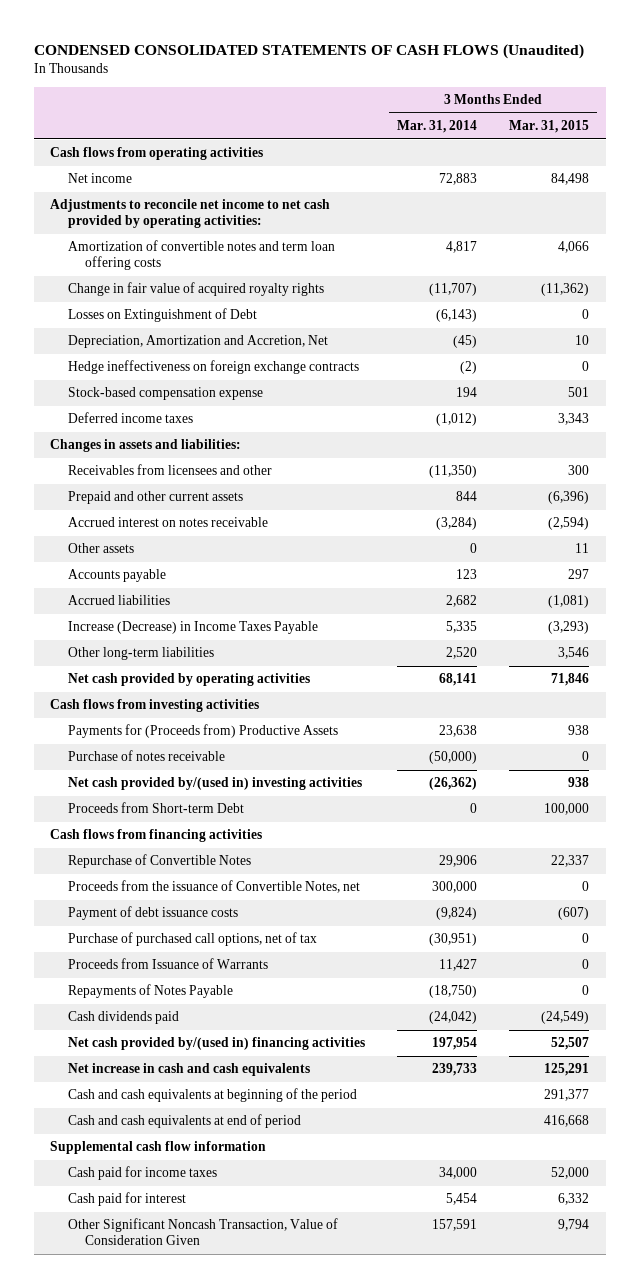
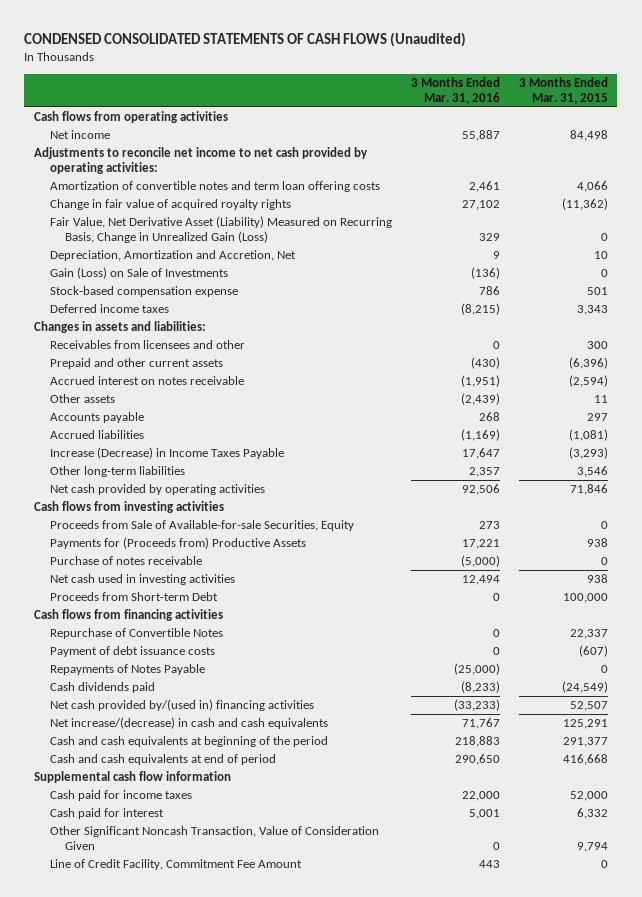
[396,120,477,134] Mar. 31, 2014 -> none
none -> [410,77,500,104] 3 Months Ended Mar. 31, 2016
[67,308,257,323] Losses on Extinguishment of Debt -> none
none -> [49,216,392,243] Fair Value, Net Derivative Asset (Liability) Measured on Recurring Basis, Change in Unrealized Gain (Loss)
[67,360,359,375] Hedge ineffectiveness on foreign exchange contracts -> none
none -> [49,267,228,280] Gain (Loss) on Sale of Investments
none -> [49,520,354,532] Proceeds from Sale of Available-for-sale Securities, Equity
[67,777,362,791] Net cash provided by/(used in) investing activities -> [49,574,235,586] Net cash used in investing activities
[67,880,360,894] Proceeds from the issuance of Convertible Notes, net -> none
[67,932,317,947] Purchase of purchased call options, net of tax -> none
[67,958,268,970] Proceeds from Issuance of Warrants -> none
[67,1063,310,1077] Net increase in cash and cash equivalents -> [49,717,328,730] Net increase/(decrease) in cash and cash equivalents
none -> [49,859,302,871] Line of Credit Facility, Commitment Fee Amount

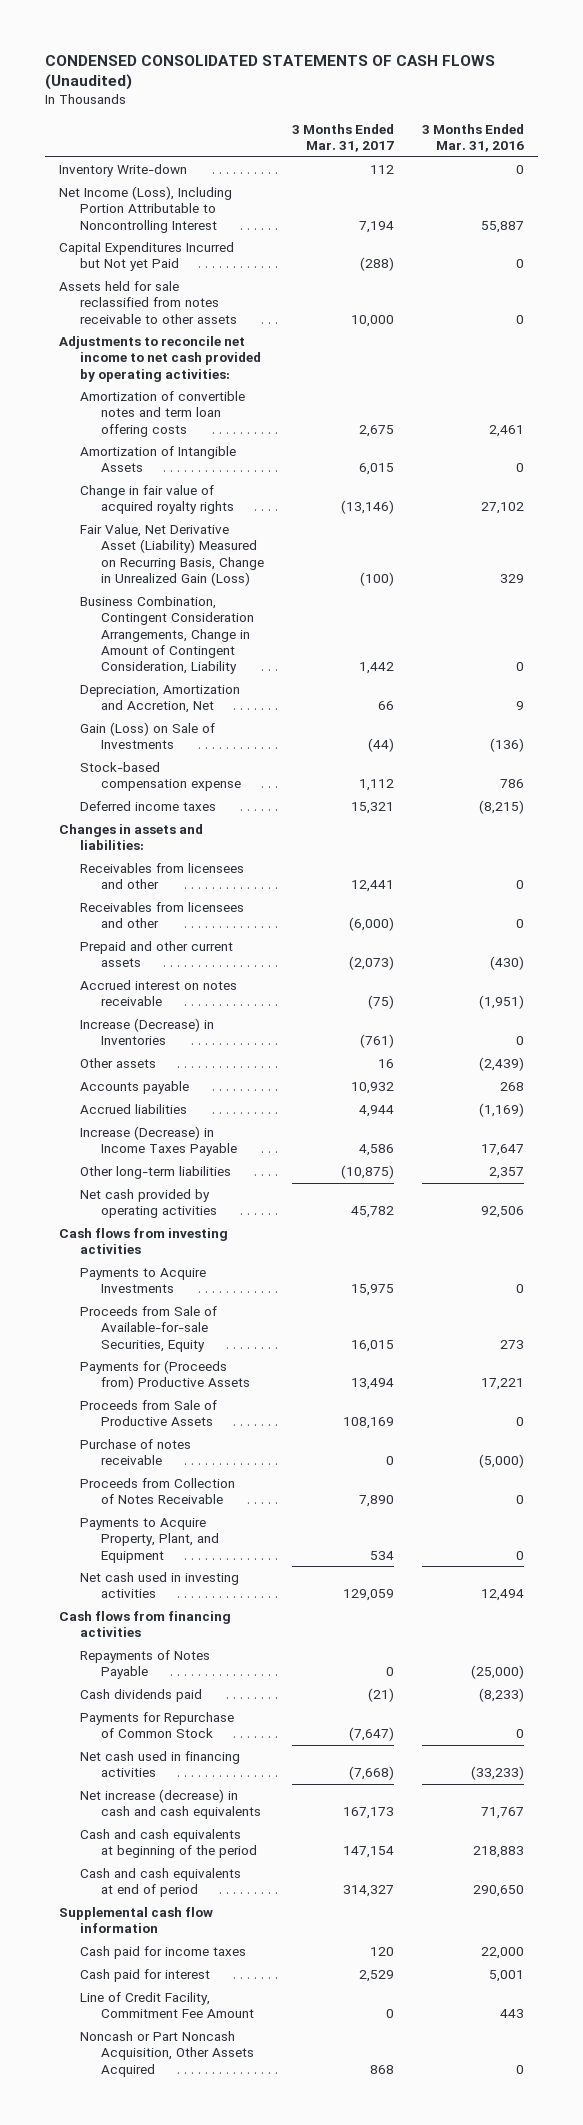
[518,77,608,104] 3 Months Ended Mar. 31, 2015 -> none
none -> [291,123,394,153] 3 Months Ended Mar. 31, 2017
[34,111,229,124] Cash flows from operating activities -> none
none -> [58,164,187,178] Inventory Write-down
[49,130,110,140] Net income -> [58,186,232,233] Net Income (Loss), Including Portion Attributable to Noncontrolling Interest
none -> [58,242,234,272] Capital Expenditures Incurred but Not yet Paid
none -> [58,281,237,324] Assets held for sale reclassified from notes receivable to other assets
none -> [79,446,236,473] Amortization of Intangible Assets
none -> [79,596,254,674] Business Combination, Contingent Consideration Arrangements, Change in Amount of Contingent Consideration, Liability
none -> [79,902,244,929] Receivables from licensees and other
none -> [79,1018,214,1046] Increase (Decrease) in Inventories
none -> [79,1268,206,1294] Payments to Acquire Investments
none -> [79,1400,217,1427] Proceeds from Sale of Productive Assets
none -> [79,1478,235,1505] Proceeds from Collection of Notes Receivable
none -> [79,1518,219,1563] Payments to Acquire Property, Plant, and Equipment
[49,592,218,602] Proceeds from Short-term Debt -> none
[49,628,223,640] Repurchase of Convertible Notes -> none
[49,646,215,658] Payment of debt issuance costs -> none
none -> [79,1712,234,1739] Payments for Repurchase of Common Stock
[49,699,314,712] Net cash provided by/(used in) financing activities -> [79,1751,240,1778] Net cash used in financing activities
[49,717,328,730] Net increase/(decrease) in cash and cash equivalents -> [79,1789,261,1820] Net increase (decrease) in cash and cash equivalents
[49,826,379,850] Other Significant Noncash Transaction, Value of Consideration Given -> none
none -> [79,2031,254,2077] Noncash or Part Noncash Acquisition, Other Assets Acquired

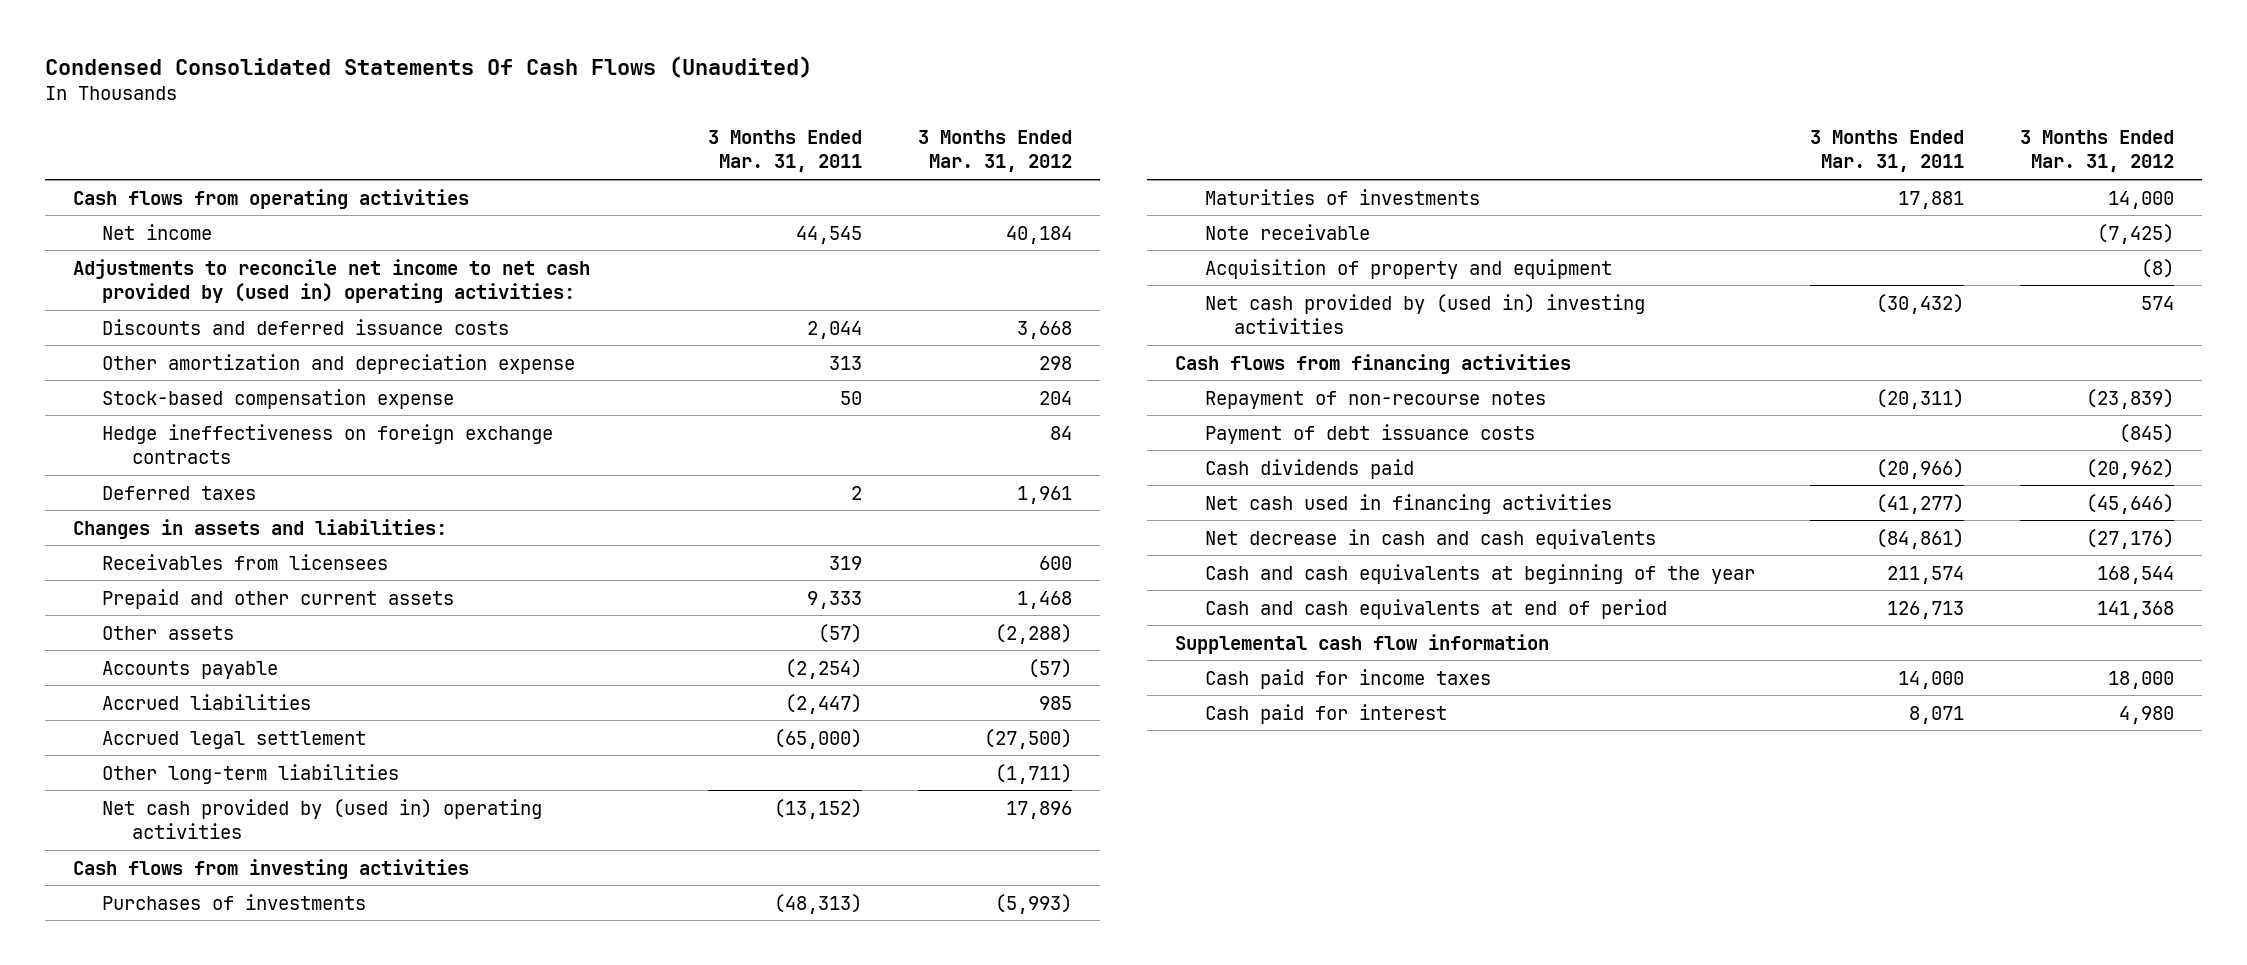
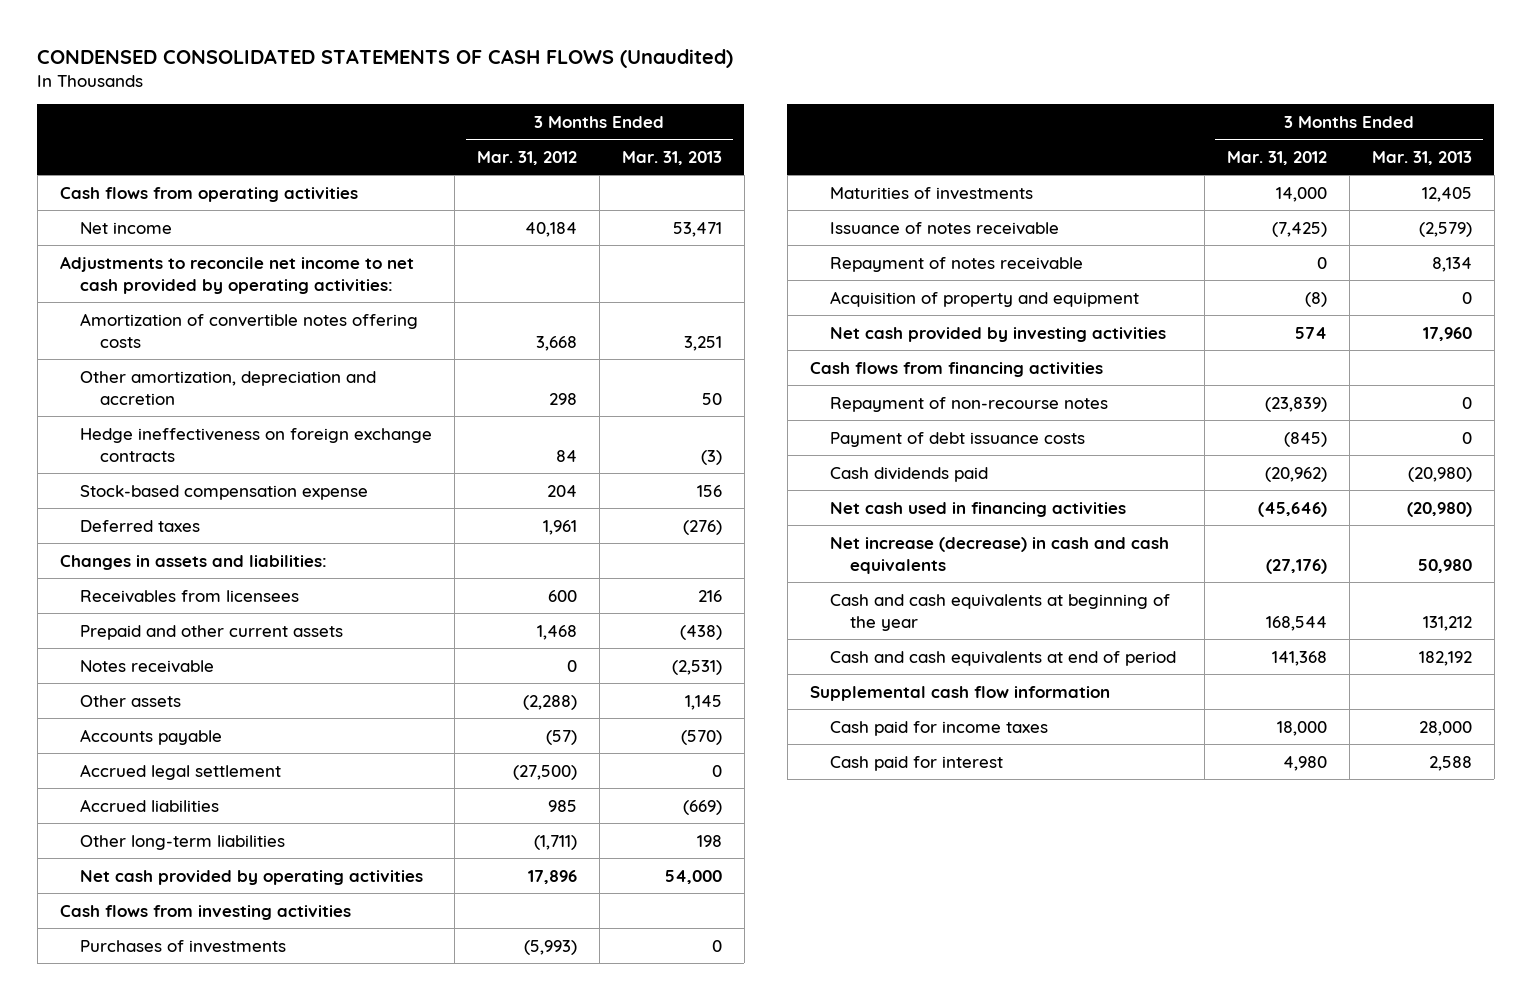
[44,55,812,78] Condensed Consolidated Statements Of Cash Flows (Unaudited) -> [37,49,734,69] CONDENSED CONSOLIDATED STATEMENTS OF CASH FLOWS (Unaudited)
[707,130,862,173] 3 Months Ended Mar. 31, 2011 -> none
none -> [621,150,722,165] Mar. 31, 2013
[72,258,590,303] Adjustments to reconcile net income to net cash provided by (used in) operating activities: -> [59,255,414,294] Adjustments to reconcile net income to net cash provided by operating activities:
[102,318,510,335] Discounts and deferred issuance costs -> [79,312,418,348] Amortization of convertible notes offering costs
[102,353,576,374] Other amortization and depreciation expense -> [79,370,376,405] Other amortization, depreciation and accretion
[102,388,455,409] Stock-based compensation expense -> [79,484,368,500] Stock-based compensation expense
none -> [79,659,214,673] Notes receivable
[102,693,312,710] Accrued liabilities -> [79,798,219,812] Accrued liabilities
[102,798,543,839] Net cash provided by (used in) operating activities -> [79,869,423,885] Net cash provided by operating activities
[1204,223,1370,240] Note receivable -> [829,221,1059,235] Issuance of notes receivable
none -> [829,256,1083,272] Repayment of notes receivable
[1204,293,1645,334] Net cash provided by (used in) investing activities -> [829,326,1166,342] Net cash provided by investing activities
[1204,528,1656,549] Net decrease in cash and cash equivalents -> [829,536,1169,574] Net increase (decrease) in cash and cash equivalents

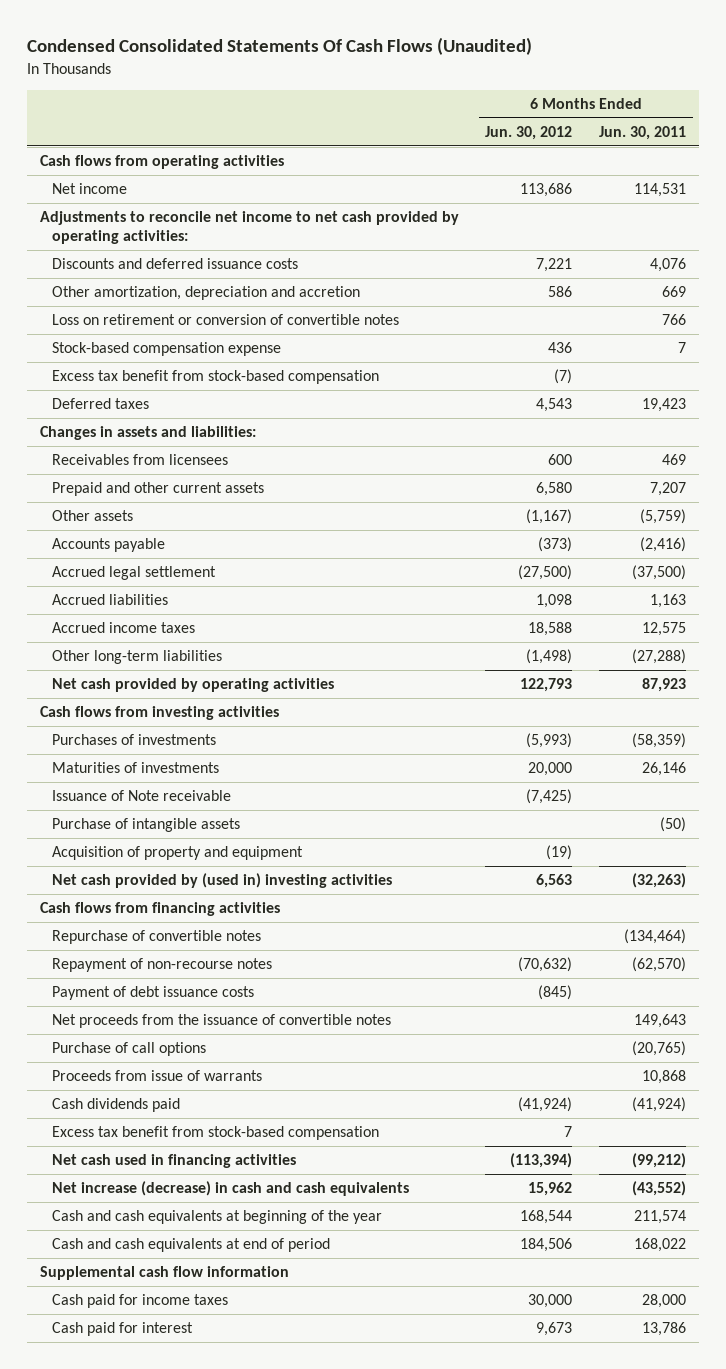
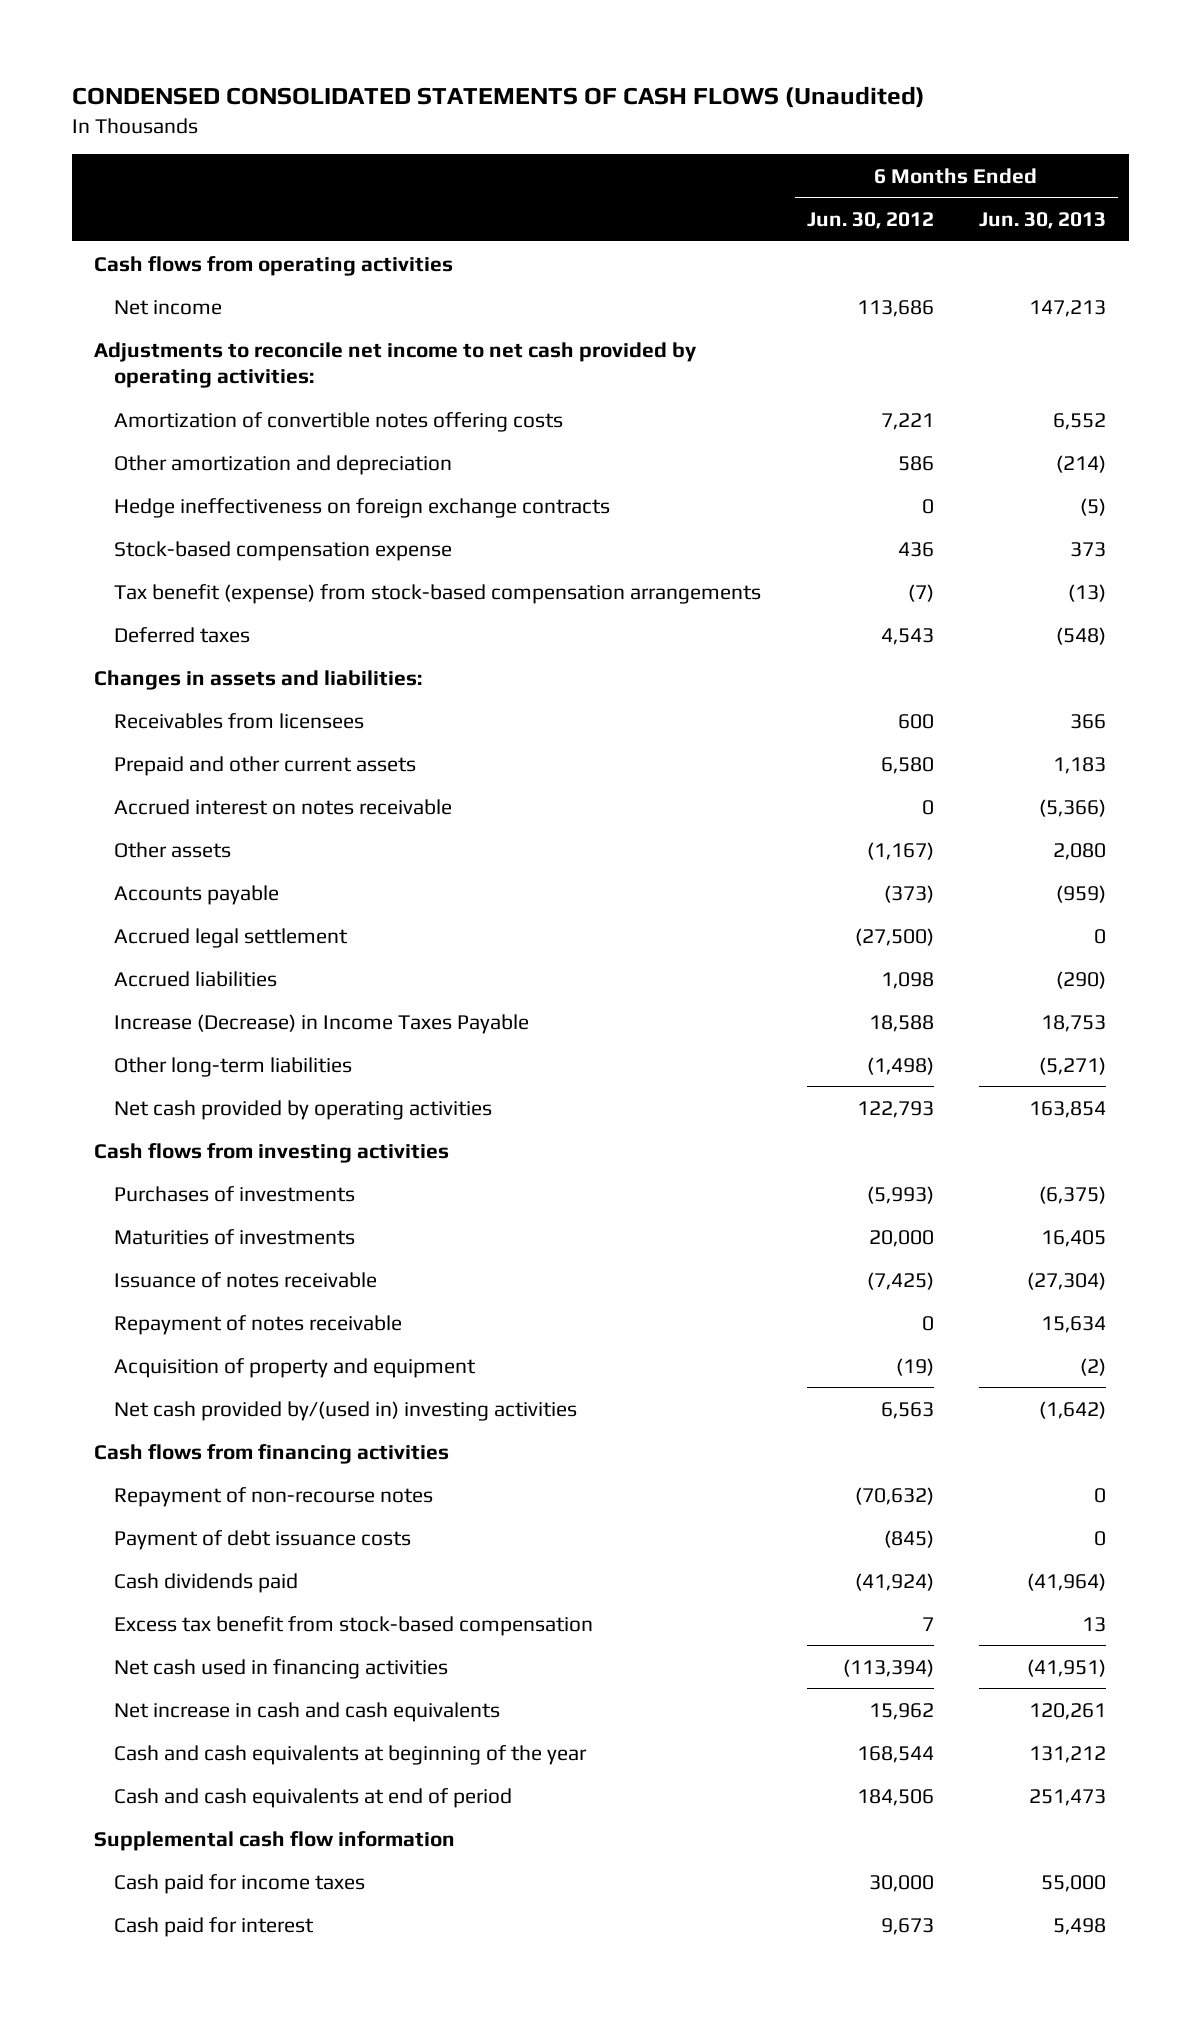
[26,36,532,55] Condensed Consolidated Statements Of Cash Flows (Unaudited) -> [71,86,925,109] CONDENSED CONSOLIDATED STATEMENTS OF CASH FLOWS (Unaudited)
[598,125,686,140] Jun. 30, 2011 -> none
none -> [979,212,1107,230] Jun. 30, 2013
[52,314,400,326] Loss on retirement or conversion of convertible notes -> none
[52,258,299,270] Discounts and deferred issuance costs -> [114,411,564,432] Amortization of convertible notes offering costs
[52,286,361,301] Other amortization, depreciation and accretion -> [114,454,453,475] Other amortization and depreciation
none -> [114,497,611,518] Hedge ineffectiveness on foreign exchange contracts
[52,370,380,385] Excess tax benefit from stock-based compensation -> [114,583,762,604] Tax benefit (expense) from stock-based compensation arrangements
none -> [114,798,453,815] Accrued interest on notes receivable
[52,622,196,634] Accrued income taxes -> [114,1013,530,1034] Increase (Decrease) in Income Taxes Payable
[52,818,241,833] Purchase of intangible assets -> none
[52,790,232,802] Issuance of Note receivable -> [114,1271,378,1288] Issuance of notes receivable
none -> [114,1314,403,1335] Repayment of notes receivable
[52,873,393,889] Net cash provided by (used in) investing activities -> [114,1400,578,1421] Net cash provided by/(used in) investing activities
[52,930,262,945] Repurchase of convertible notes -> none
[52,1014,392,1029] Net proceeds from the issuance of convertible notes -> none
[52,1042,207,1057] Purchase of call options -> none
[52,1070,263,1082] Proceeds from issue of warrants -> none
[52,1181,410,1197] Net increase (decrease) in cash and cash equivalents -> [114,1701,501,1722] Net increase in cash and cash equivalents

